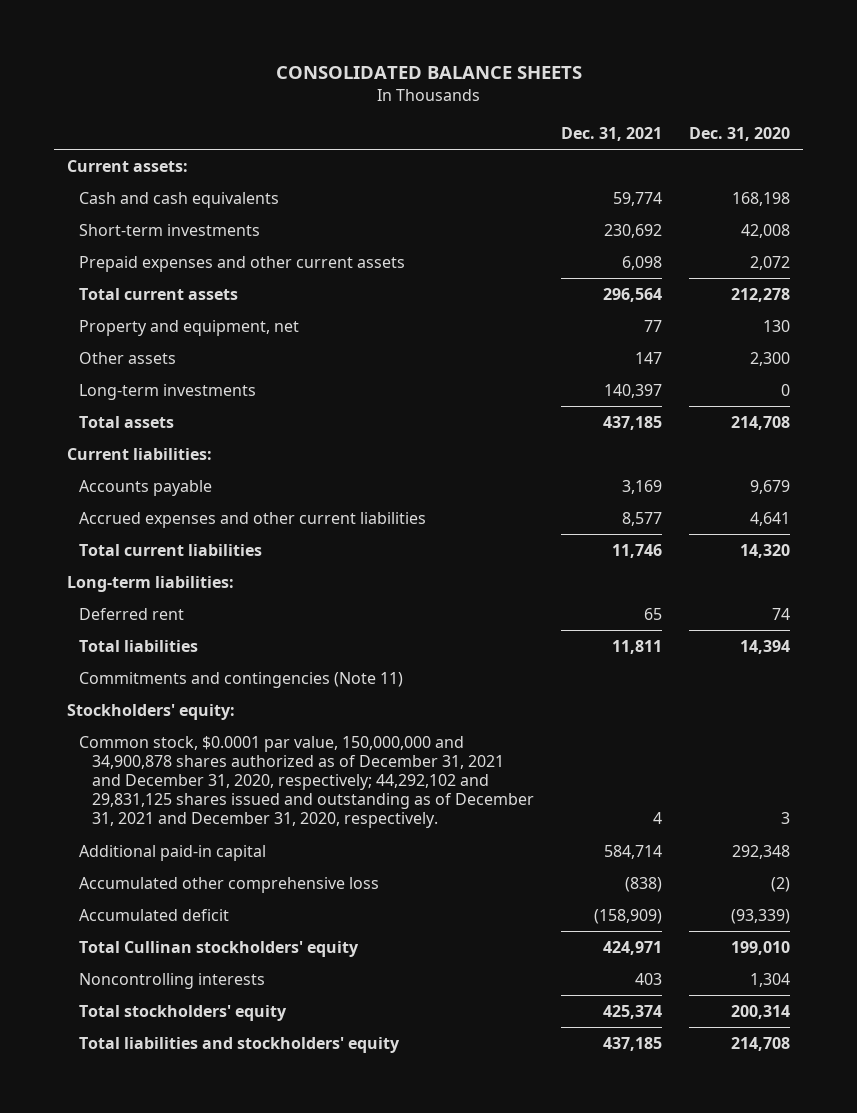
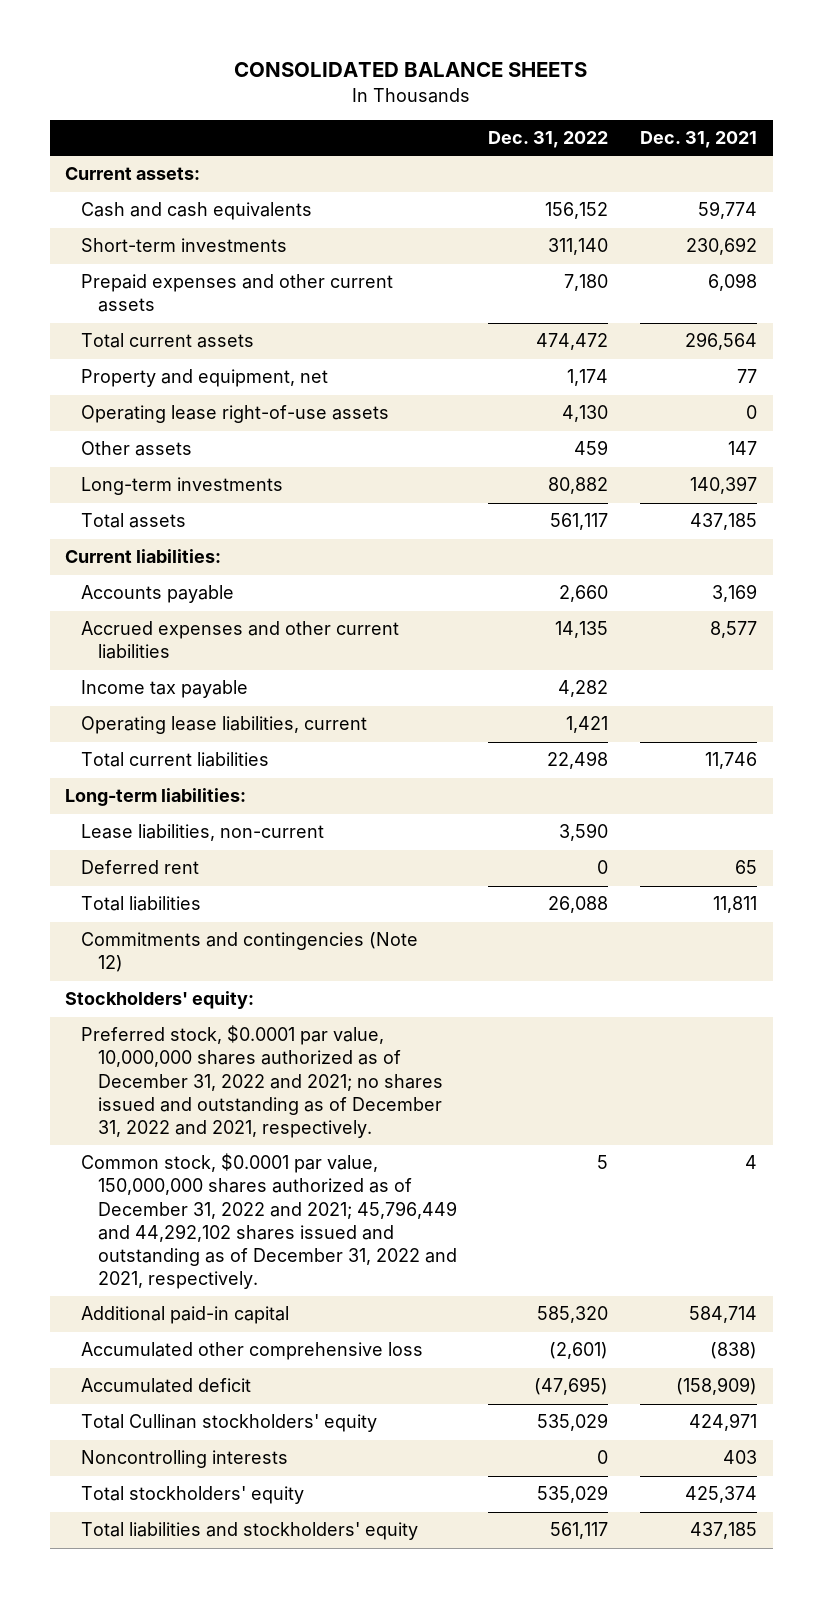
[688,127,790,142] Dec. 31, 2020 -> none
none -> [488,131,609,149] Dec. 31, 2022
none -> [81,405,390,424] Operating lease right-of-use assets
none -> [81,680,249,699] Income tax payable
none -> [81,716,368,735] Operating lease liabilities, current
none -> [81,824,325,842] Lease liabilities, non-current
[79,671,404,688] Commitments and contingencies (Note 11) -> [81,932,419,973] Commitments and contingencies (Note 12)
none -> [81,1025,443,1138] Preferred stock, $0.0001 par value, 10,000,000 shares authorized as of December 31, 2022 and 2021; no shares issued and outstanding as of December 31, 2022 and 2021, respectively.
[79,735,534,829] Common stock, $0.0001 par value, 150,000,000 and 34,900,878 shares authorized as of December 31, 2021 and December 31, 2020, respectively; 44,292,102 and 29,831,125 shares issued and outstanding as of December 31, 2021 and December 31, 2020, respectively. -> [81,1153,457,1289] Common stock, $0.0001 par value, 150,000,000 shares authorized as of December 31, 2022 and 2021; 45,796,449 and 44,292,102 shares issued and outstanding as of December 31, 2022 and 2021, respectively.

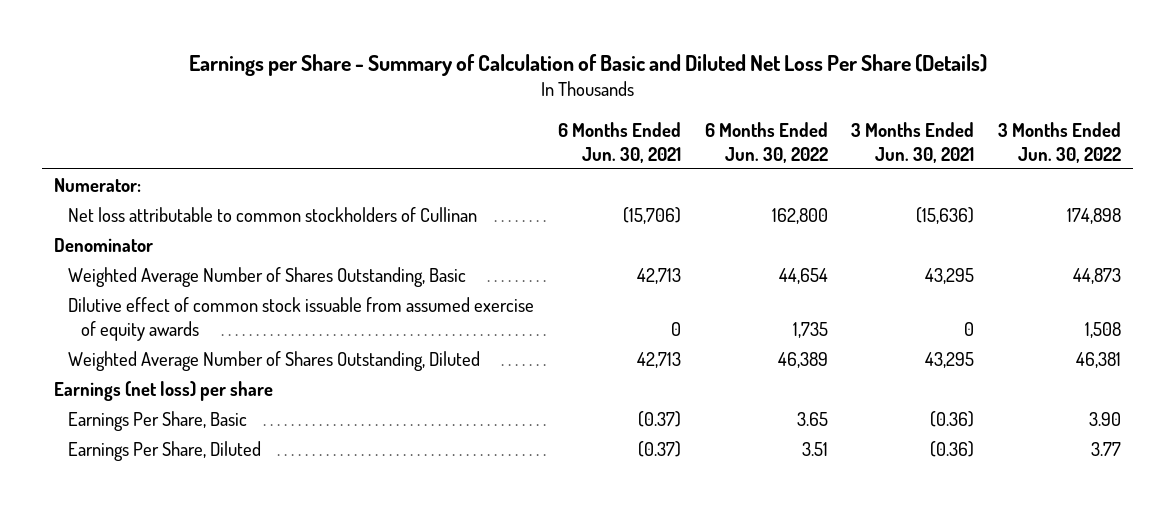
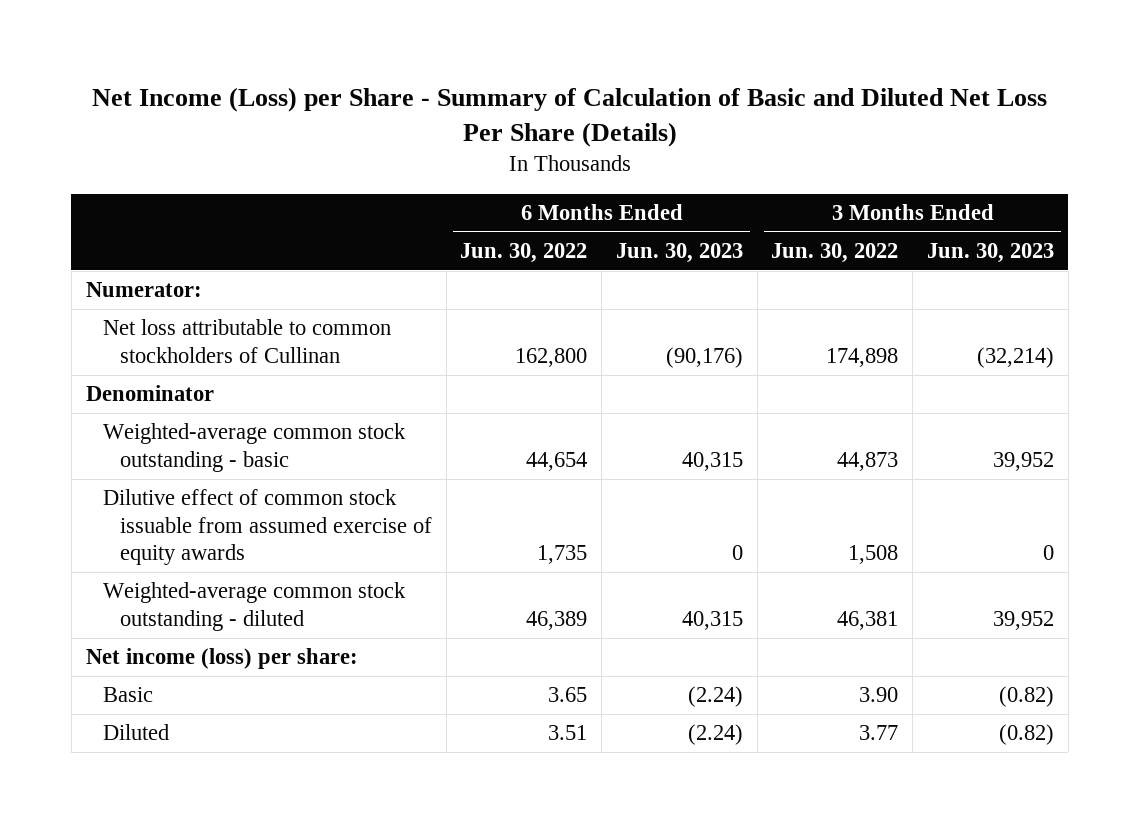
[188,54,987,77] Earnings per Share - Summary of Calculation of Basic and Diluted Net Loss Per Share (Details) -> [91,87,1047,148] Net Income (Loss) per Share - Summary of Calculation of Basic and Diluted Net Loss Per Share (Details)
[557,121,681,163] 6 Months Ended Jun. 30, 2021 -> none
[851,121,975,163] 3 Months Ended Jun. 30, 2021 -> none
none -> [615,243,743,264] Jun. 30, 2023
none -> [926,243,1054,264] Jun. 30, 2023
[67,266,466,287] Weighted Average Number of Shares Outstanding, Basic -> [102,423,406,472] Weighted-average common stock outstanding - basic
[67,350,480,371] Weighted Average Number of Shares Outstanding, Diluted -> [102,582,406,631] Weighted-average common stock outstanding - diluted
[54,380,274,401] Earnings (net loss) per share -> [85,648,358,670] Net income (loss) per share:
[67,410,247,431] Earnings Per Share, Basic -> [102,687,153,703] Basic
[67,440,261,461] Earnings Per Share, Diluted -> [102,724,169,741] Diluted

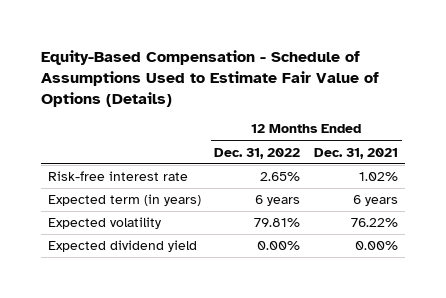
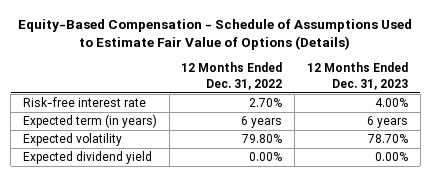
[314,147,399,159] Dec. 31, 2021 -> none
none -> [306,62,408,90] 12 Months Ended Dec. 31, 2023
[260,172,301,182] 2.65% -> [249,98,283,108] 2.70%
[254,218,301,228] 79.81% -> [242,134,283,144] 79.80%

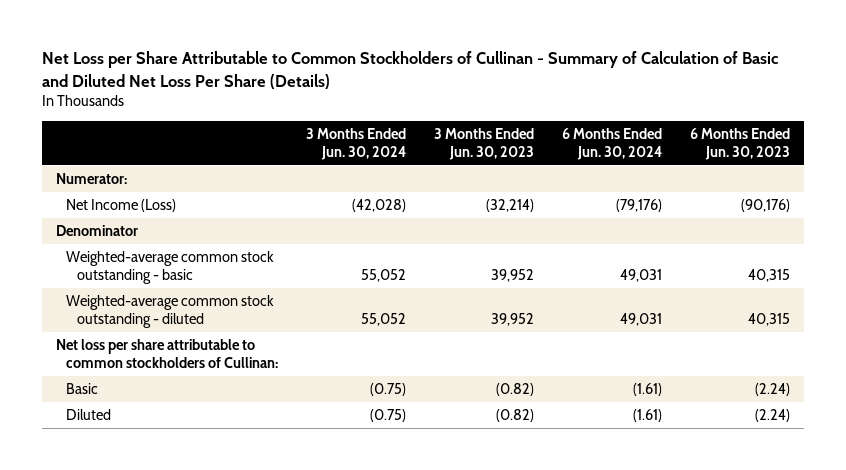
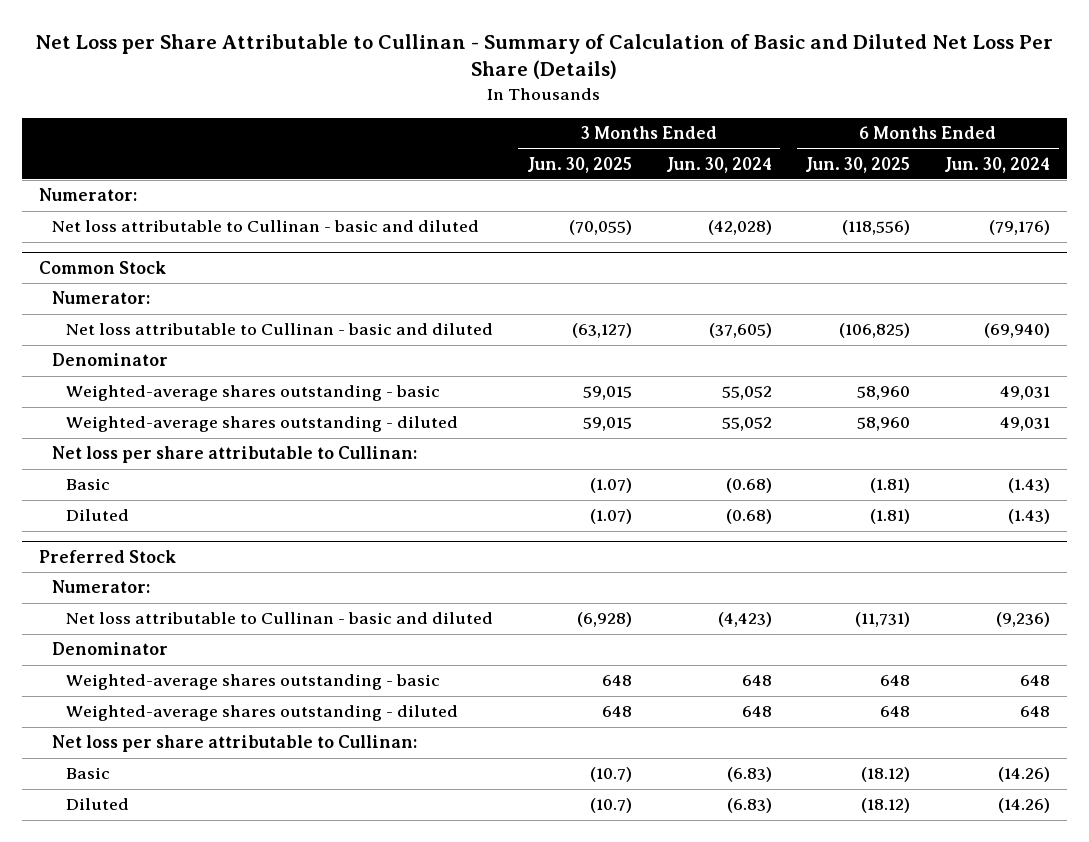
[41,51,778,89] Net Loss per Share Attributable to Common Stockholders of Cullinan - Summary of Calculation of Basic and Diluted Net Loss Per Share (Details) -> [35,33,1054,80] Net Loss per Share Attributable to Cullinan - Summary of Calculation of Basic and Diluted Net Loss Per Share (Details)
[434,127,535,160] 3 Months Ended Jun. 30, 2023 -> none
[690,127,791,160] 6 Months Ended Jun. 30, 2023 -> none
none -> [526,156,632,173] Jun. 30, 2025
none -> [805,156,911,173] Jun. 30, 2025
[66,199,177,213] Net Income (Loss) -> [52,220,480,233] Net loss attributable to Cullinan - basic and diluted
none -> [38,260,166,274] Common Stock
none -> [52,291,151,305] Numerator:
none -> [65,323,493,336] Net loss attributable to Cullinan - basic and diluted
[66,251,275,285] Weighted-average common stock outstanding - basic -> [65,385,440,402] Weighted-average shares outstanding - basic
[66,295,275,329] Weighted-average common stock outstanding - diluted -> [65,416,458,433] Weighted-average shares outstanding - diluted
[55,339,279,369] Net loss per share attributable to common stockholders of Cullinan: -> [52,446,418,464] Net loss per share attributable to Cullinan:
[370,383,407,397] (0.75) -> [725,478,772,494] (0.68)
[633,383,663,397] (1.61) -> [1008,478,1051,494] (1.43)
[370,409,407,423] (0.75) -> [725,509,772,525] (0.68)
[633,409,663,423] (1.61) -> [1008,509,1051,525] (1.43)
none -> [38,549,176,563] Preferred Stock
none -> [52,580,151,594] Numerator:
none -> [65,612,493,625] Net loss attributable to Cullinan - basic and diluted
none -> [52,642,169,656] Denominator
none -> [65,674,440,691] Weighted-average shares outstanding - basic
none -> [65,705,458,722] Weighted-average shares outstanding - diluted
none -> [52,735,418,753] Net loss per share attributable to Cullinan:
none -> [65,767,110,780] Basic
none -> [65,798,129,811] Diluted

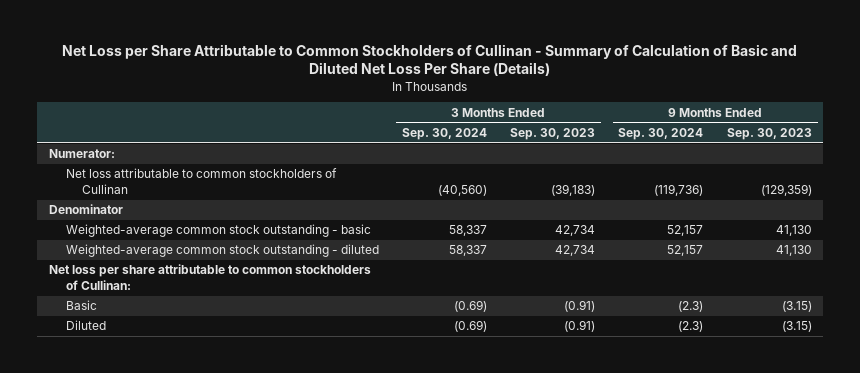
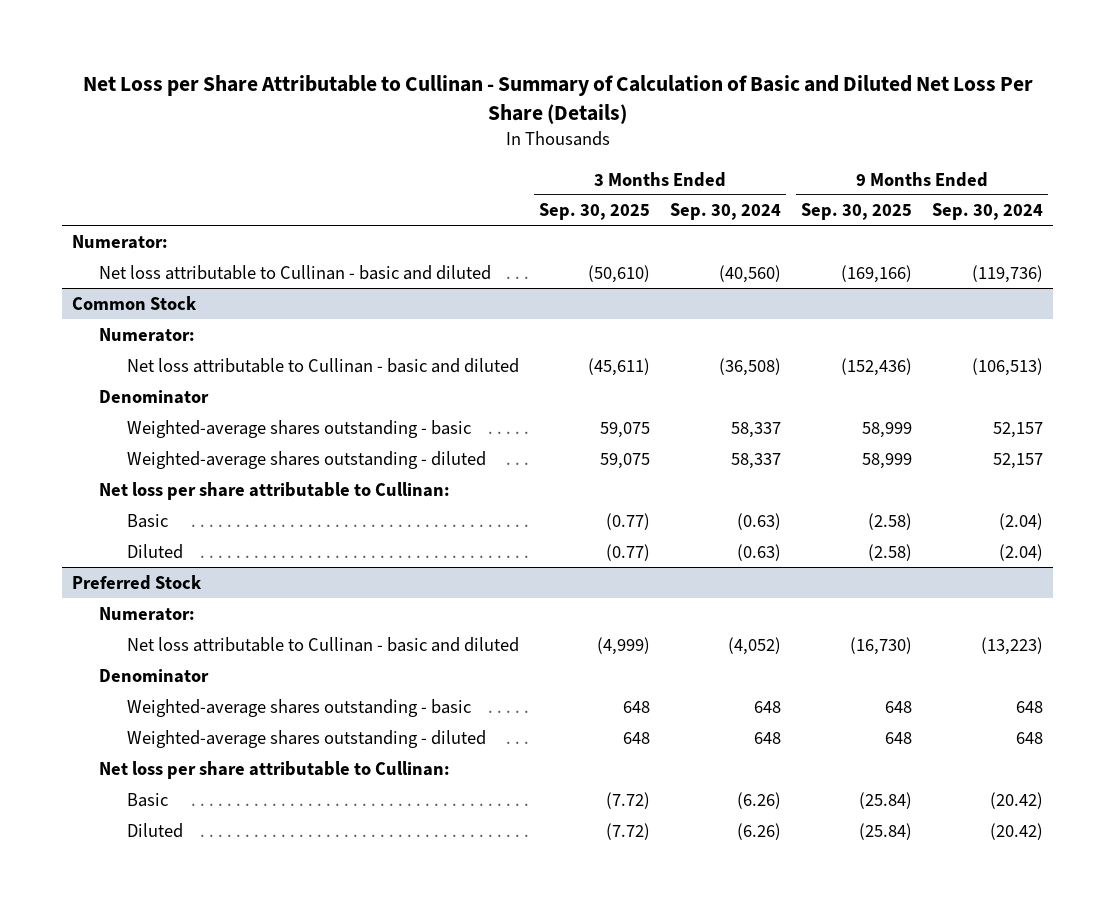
[62,43,798,77] Net Loss per Share Attributable to Common Stockholders of Cullinan - Summary of Calculation of Basic and Diluted Net Loss Per Share (Details) -> [82,75,1033,125] Net Loss per Share Attributable to Cullinan - Summary of Calculation of Basic and Diluted Net Loss Per Share (Details)
[510,128,596,141] Sep. 30, 2023 -> none
[726,128,812,141] Sep. 30, 2023 -> none
none -> [538,203,650,221] Sep. 30, 2025
none -> [801,203,913,221] Sep. 30, 2025
[65,168,337,194] Net loss attributable to common stockholders of Cullinan -> [99,264,492,280] Net loss attributable to Cullinan - basic and diluted
none -> [72,295,198,310] Common Stock
none -> [99,327,196,342] Numerator:
none -> [126,357,519,373] Net loss attributable to Cullinan - basic and diluted
[65,224,371,238] Weighted-average common stock outstanding - basic -> [126,419,471,438] Weighted-average shares outstanding - basic
[65,244,379,258] Weighted-average common stock outstanding - diluted -> [126,450,486,469] Weighted-average shares outstanding - diluted
[48,264,371,290] Net loss per share attributable to common stockholders of Cullinan: -> [99,481,451,500] Net loss per share attributable to Cullinan:
[453,300,487,313] (0.69) -> [736,512,781,530] (0.63)
[678,301,704,313] (2.3) -> [999,512,1044,530] (2.04)
[453,320,487,333] (0.69) -> [736,543,781,561] (0.63)
[678,321,704,333] (2.3) -> [999,543,1044,561] (2.04)
none -> [72,574,203,590] Preferred Stock
none -> [99,606,196,621] Numerator:
none -> [126,636,519,652] Net loss attributable to Cullinan - basic and diluted
none -> [99,668,210,683] Denominator
none -> [126,698,471,717] Weighted-average shares outstanding - basic
none -> [126,729,486,748] Weighted-average shares outstanding - diluted
none -> [99,760,451,779] Net loss per share attributable to Cullinan:
none -> [126,792,168,807] Basic
none -> [126,822,183,838] Diluted

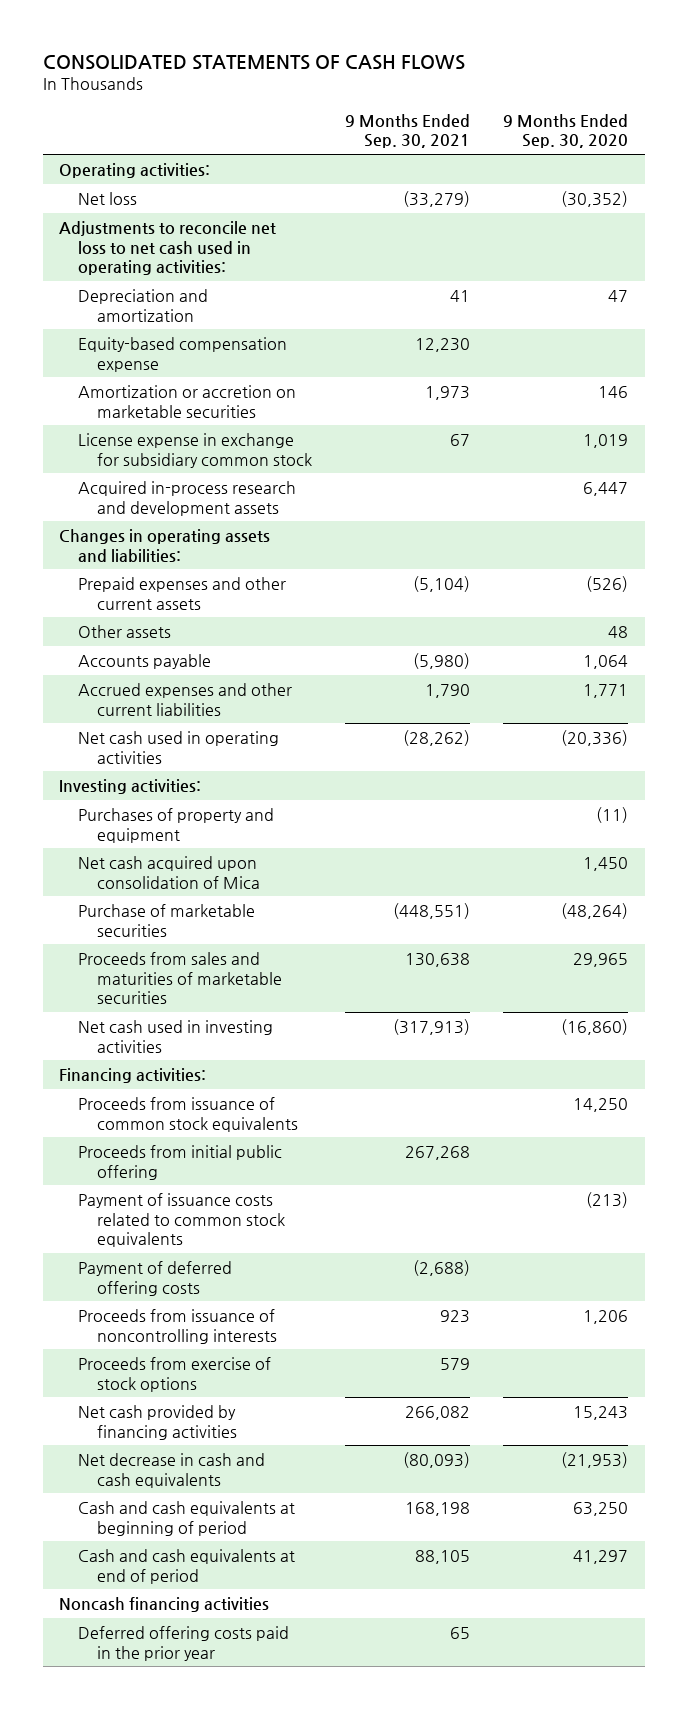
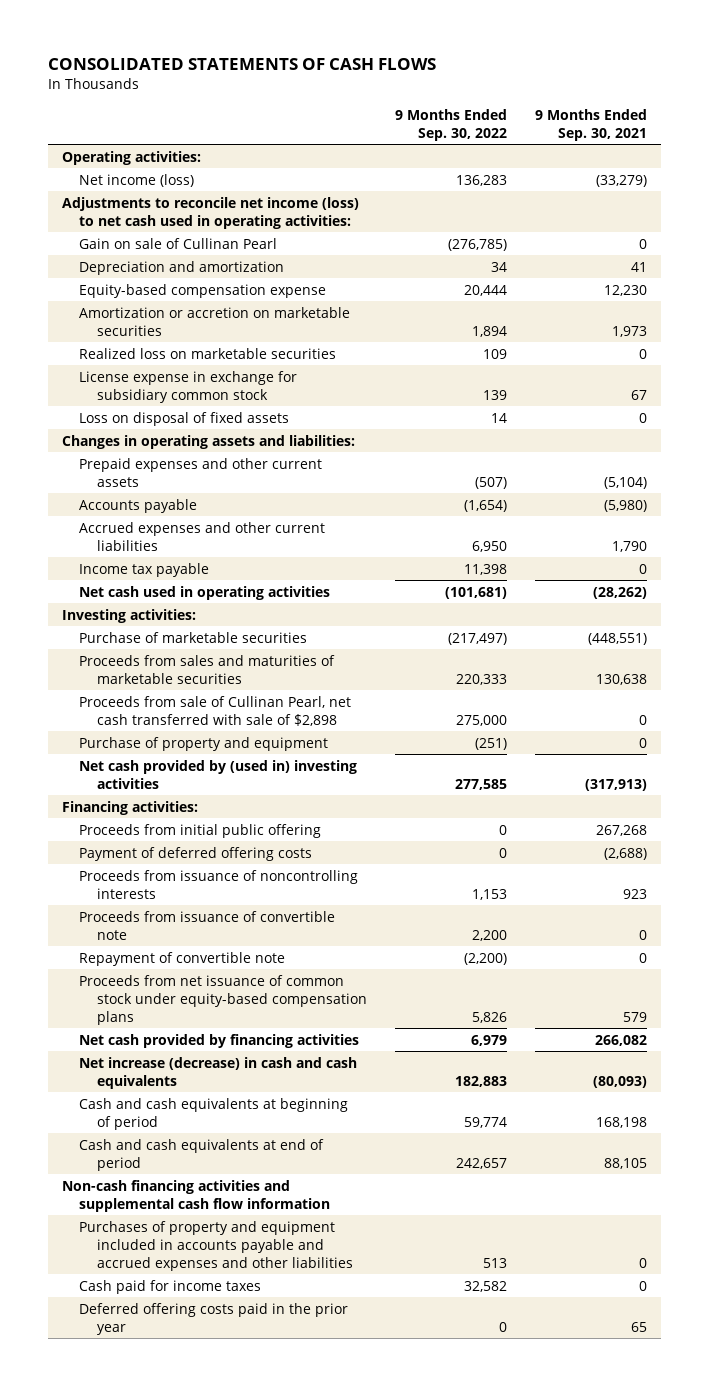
[503,113,629,149] 9 Months Ended Sep. 30, 2020 -> none
none -> [394,108,507,142] 9 Months Ended Sep. 30, 2022
[77,192,137,206] Net loss -> [79,173,195,187] Net income (loss)
[59,221,277,275] Adjustments to reconcile net loss to net cash used in operating activities: -> [61,196,359,229] Adjustments to reconcile net income (loss) to net cash used in operating activities:
none -> [79,237,278,249] Gain on sale of Cullinan Pearl
none -> [79,347,337,359] Realized loss on marketable securities
[77,481,296,516] Acquired in-process research and development assets -> none
none -> [79,411,290,426] Loss on disposal of fixed assets
[77,625,171,639] Other assets -> none
none -> [79,562,210,577] Income tax payable
[77,808,274,843] Purchases of property and equipment -> none
[77,856,260,889] Net cash acquired upon consolidation of Mica -> none
none -> [79,695,352,726] Proceeds from sale of Cullinan Pearl, net cash transferred with sale of $2,898
none -> [79,736,329,751] Purchase of property and equipment
[77,1020,273,1053] Net cash used in investing activities -> [79,759,358,789] Net cash provided by (used in) investing activities
[77,1097,298,1132] Proceeds from issuance of common stock equivalents -> none
[77,1193,285,1247] Payment of issuance costs related to common stock equivalents -> none
none -> [79,910,336,940] Proceeds from issuance of convertible note
none -> [79,951,286,966] Repayment of convertible note
[77,1357,271,1392] Proceeds from exercise of stock options -> [79,974,367,1025] Proceeds from net issuance of common stock under equity-based compensation plans
[77,1453,265,1488] Net decrease in cash and cash equivalents -> [79,1056,358,1089] Net increase (decrease) in cash and cash equivalents
[59,1597,270,1613] Noncash financing activities -> [61,1179,331,1212] Non-cash financing activities and supplemental cash flow information
none -> [79,1220,353,1271] Purchases of property and equipment included in accounts payable and accrued expenses and other liabilities
none -> [79,1279,262,1294] Cash paid for income taxes

